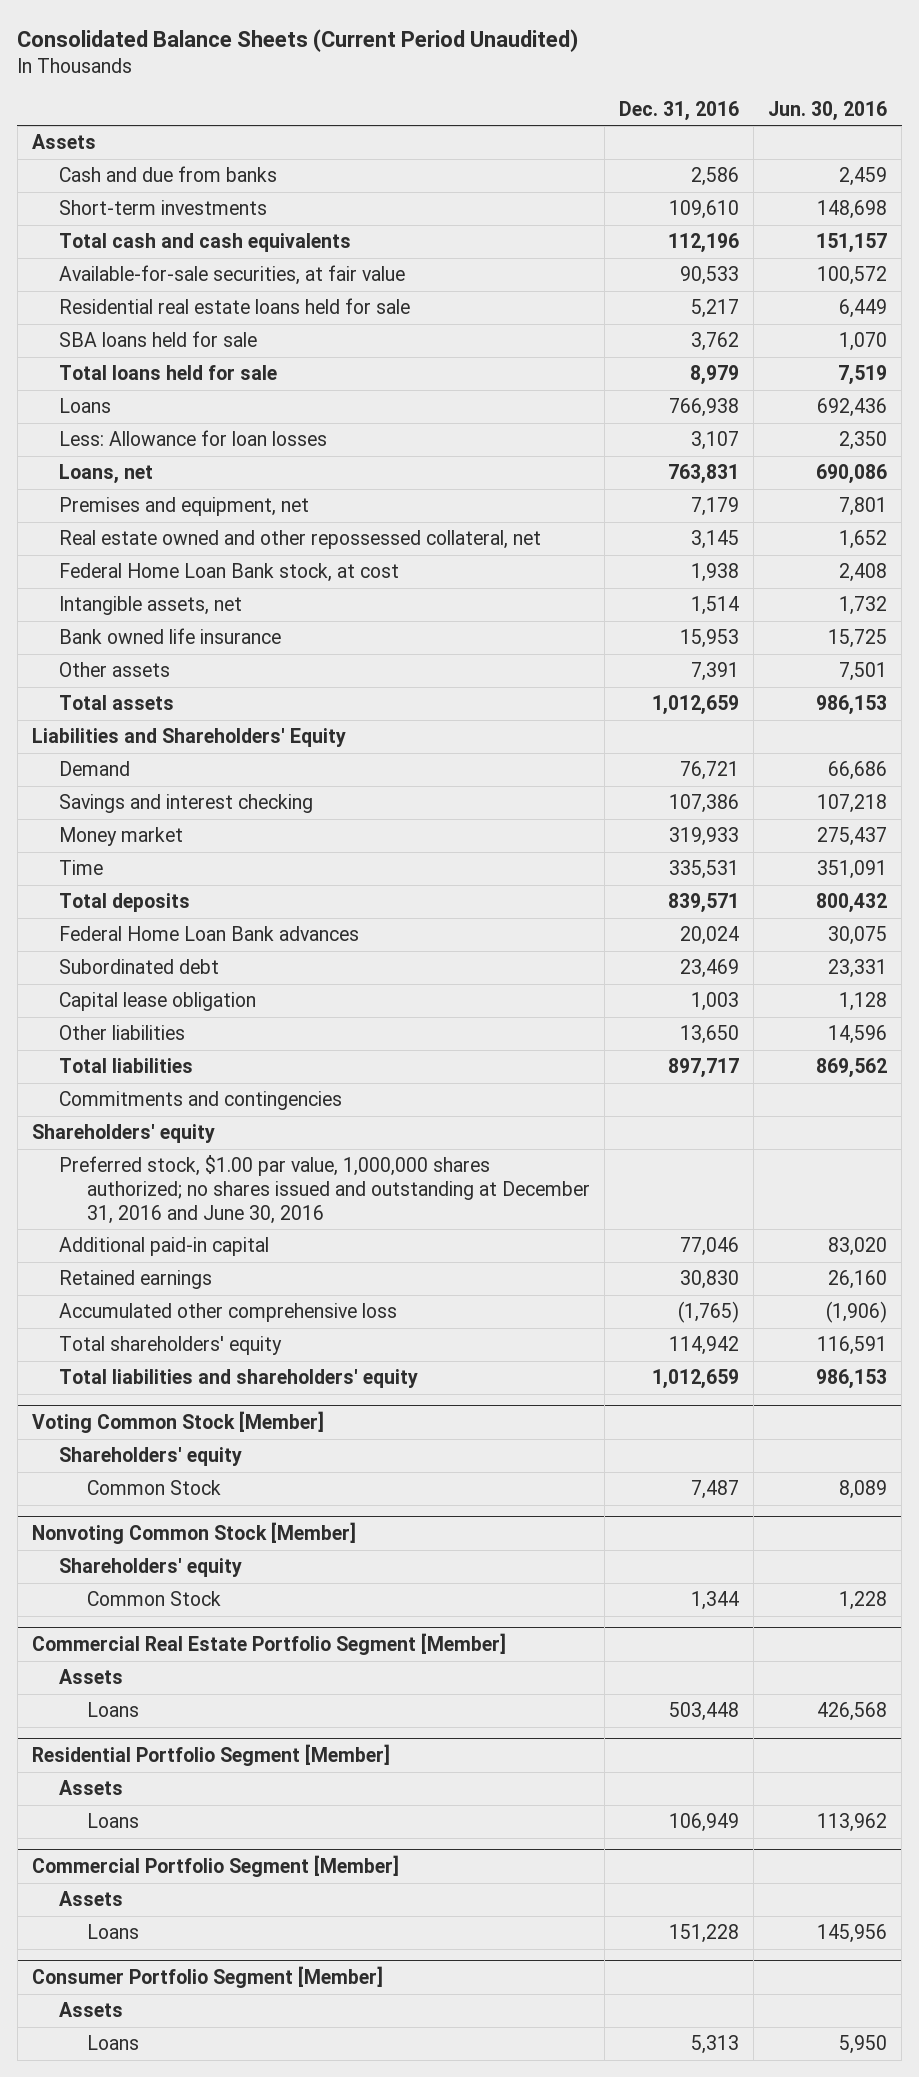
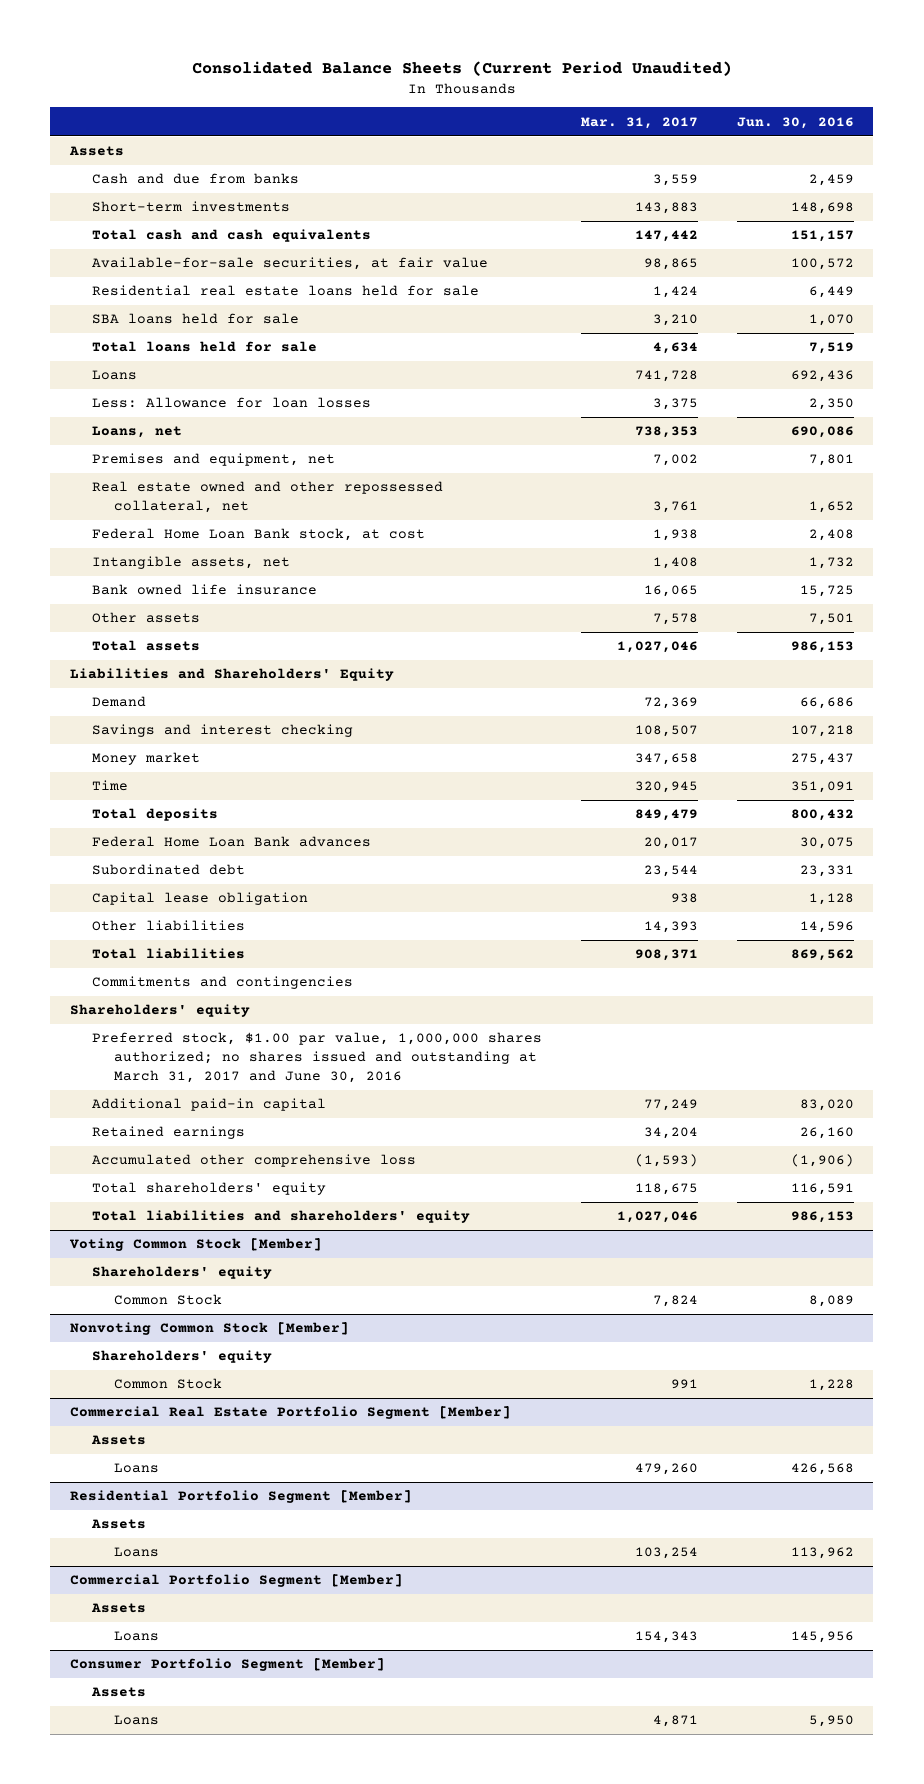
[618,100,739,121] Dec. 31, 2016 -> none
none -> [580,116,698,129] Mar. 31, 2017
[59,1155,590,1224] Preferred stock, $1.00 par value, 1,000,000 shares authorized; no shares issued and outstanding at December 31, 2016 and June 30, 2016 -> [92,1032,543,1083] Preferred stock, $1.00 par value, 1,000,000 shares authorized; no shares issued and outstanding at March 31, 2017 and June 30, 2016

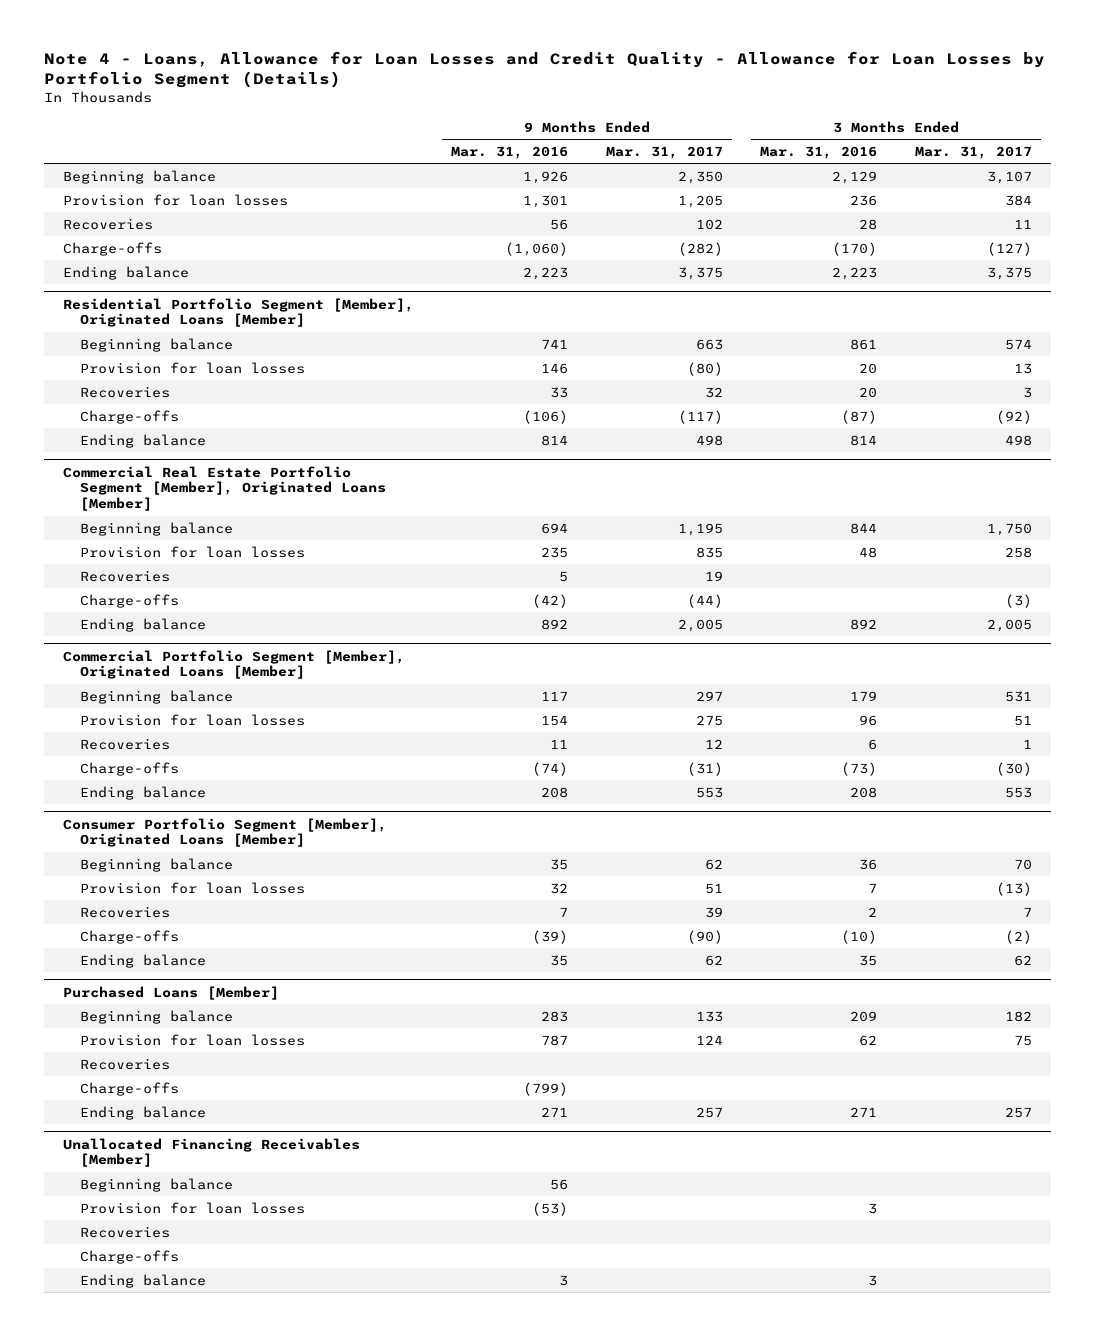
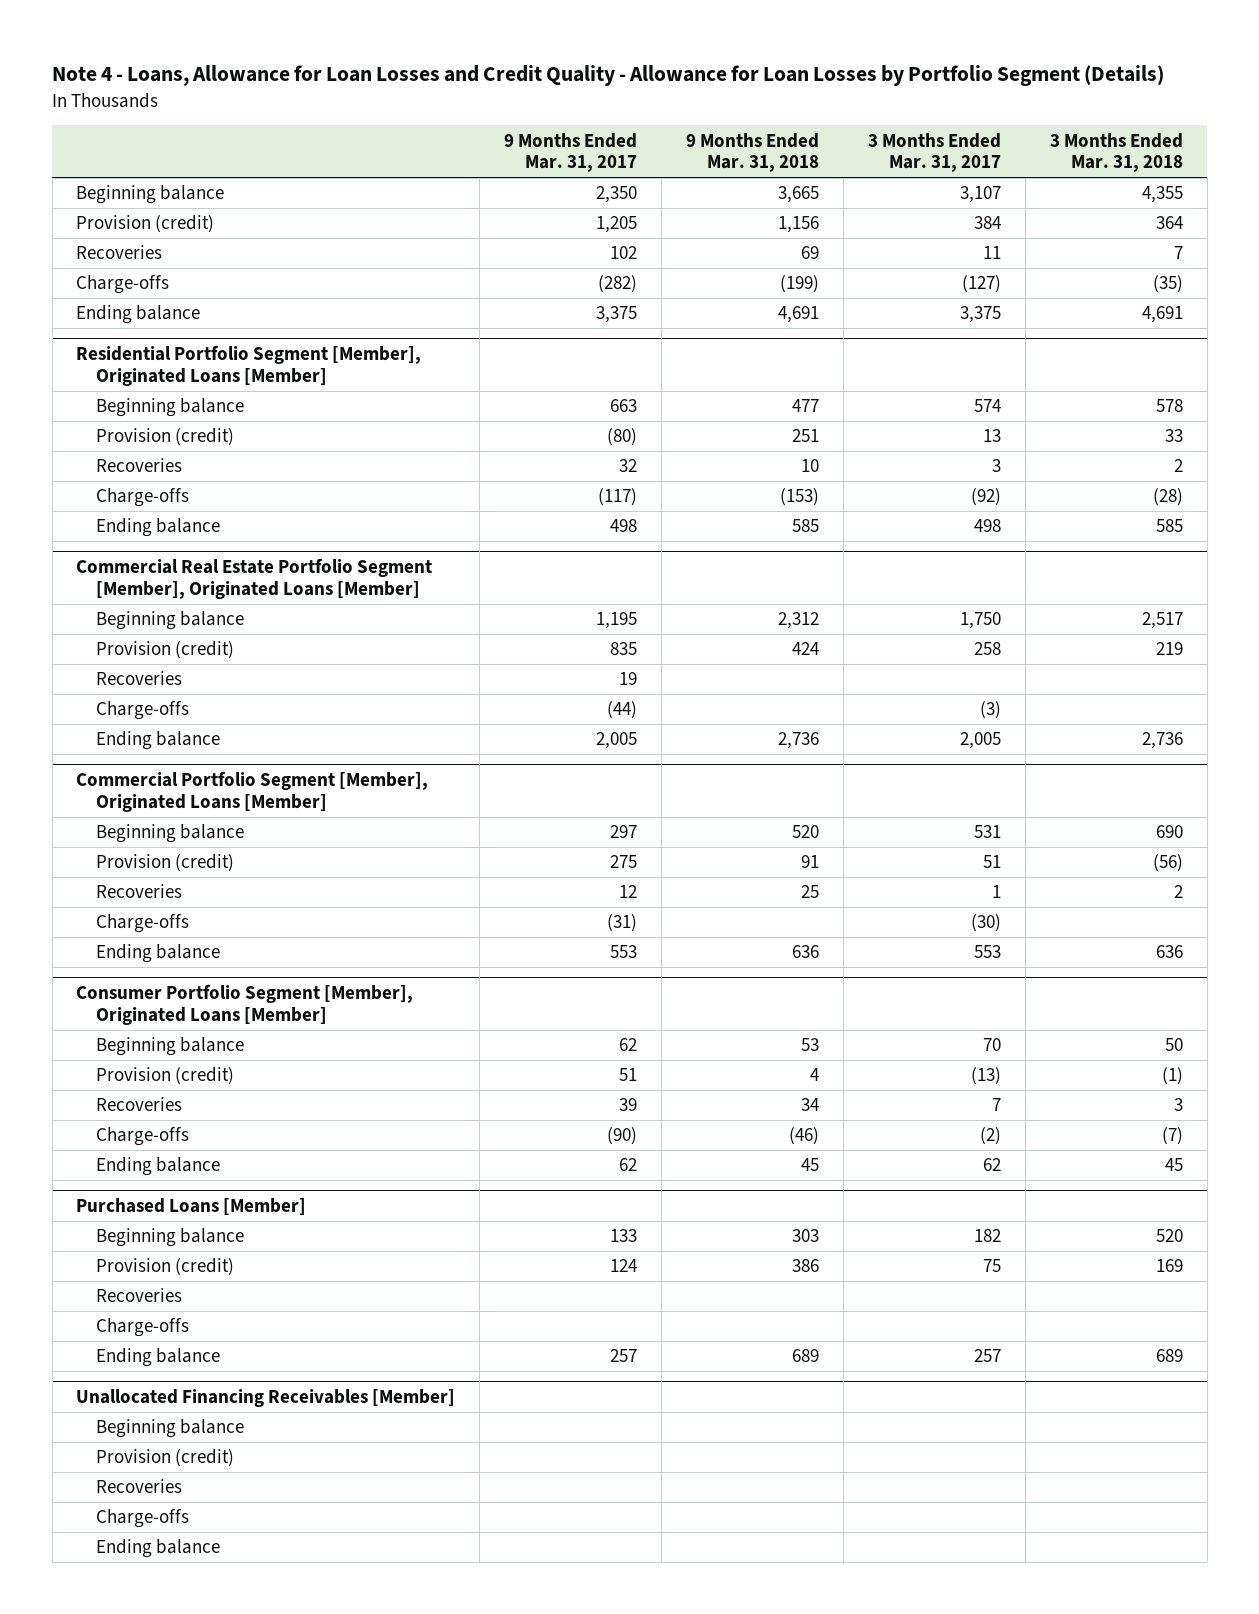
[451,145,569,159] Mar. 31, 2016 -> none
[760,145,878,159] Mar. 31, 2016 -> none
none -> [686,132,820,173] 9 Months Ended Mar. 31, 2018
none -> [1049,132,1183,173] 3 Months Ended Mar. 31, 2018
[62,193,288,206] Provision for loan losses -> [76,215,215,234] Provision (credit)
[79,361,305,374] Provision for loan losses -> [96,428,235,447] Provision (credit)
[79,545,305,558] Provision for loan losses -> [96,641,235,660] Provision (credit)
[79,713,305,726] Provision for loan losses -> [96,854,235,873] Provision (credit)
[79,881,305,894] Provision for loan losses -> [96,1067,235,1086] Provision (credit)
[79,1033,305,1046] Provision for loan losses -> [96,1258,235,1277] Provision (credit)
[79,1201,305,1214] Provision for loan losses -> [96,1449,235,1468] Provision (credit)

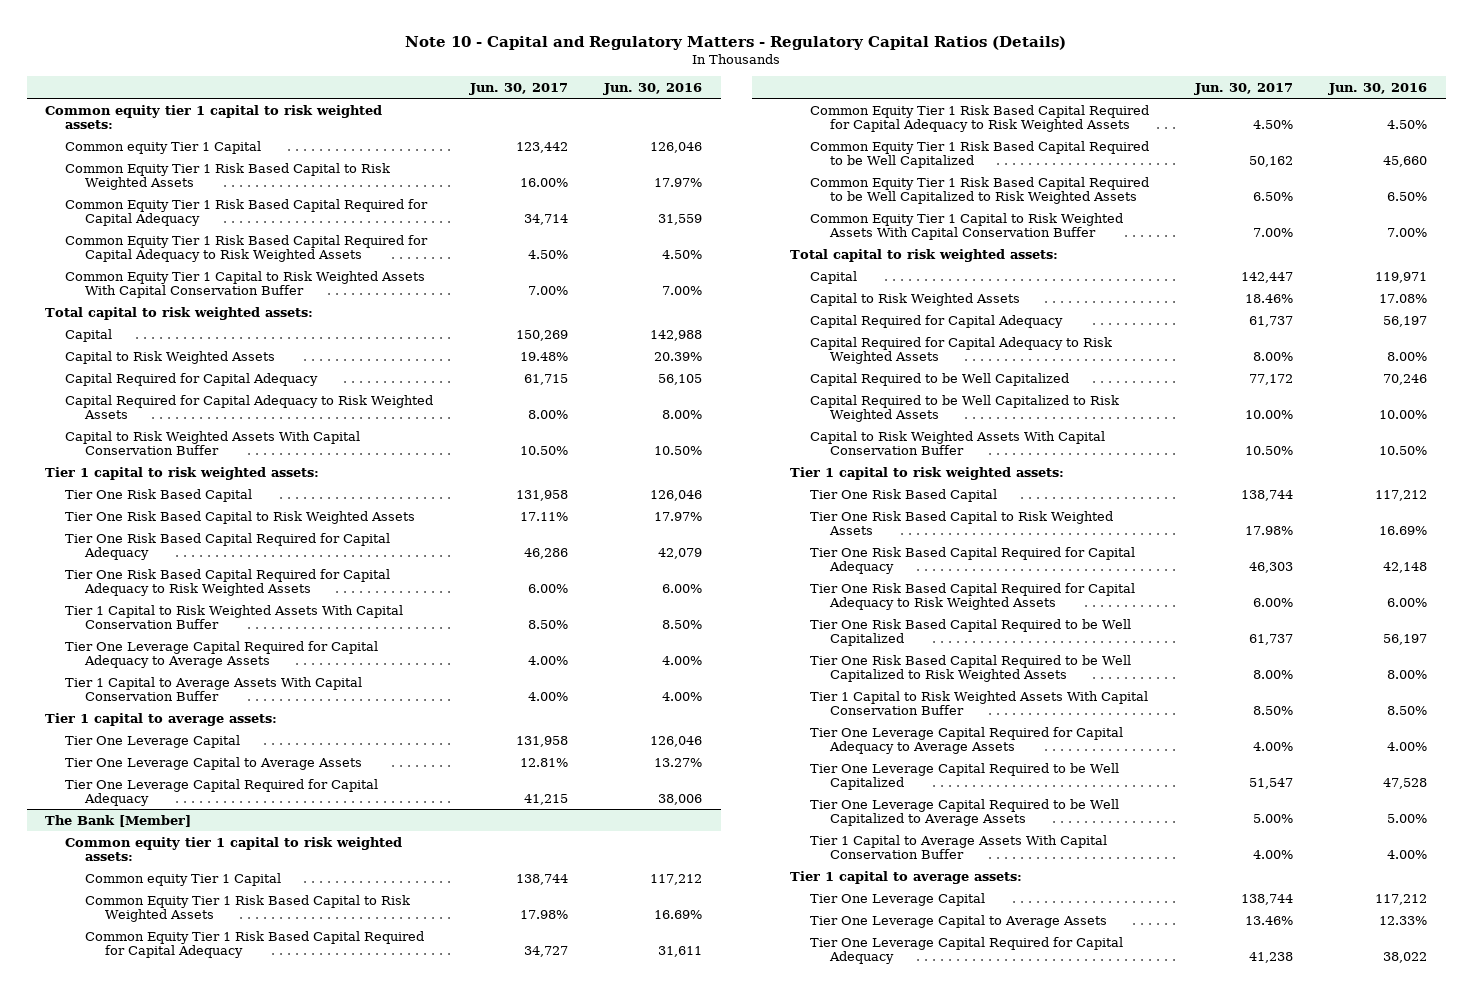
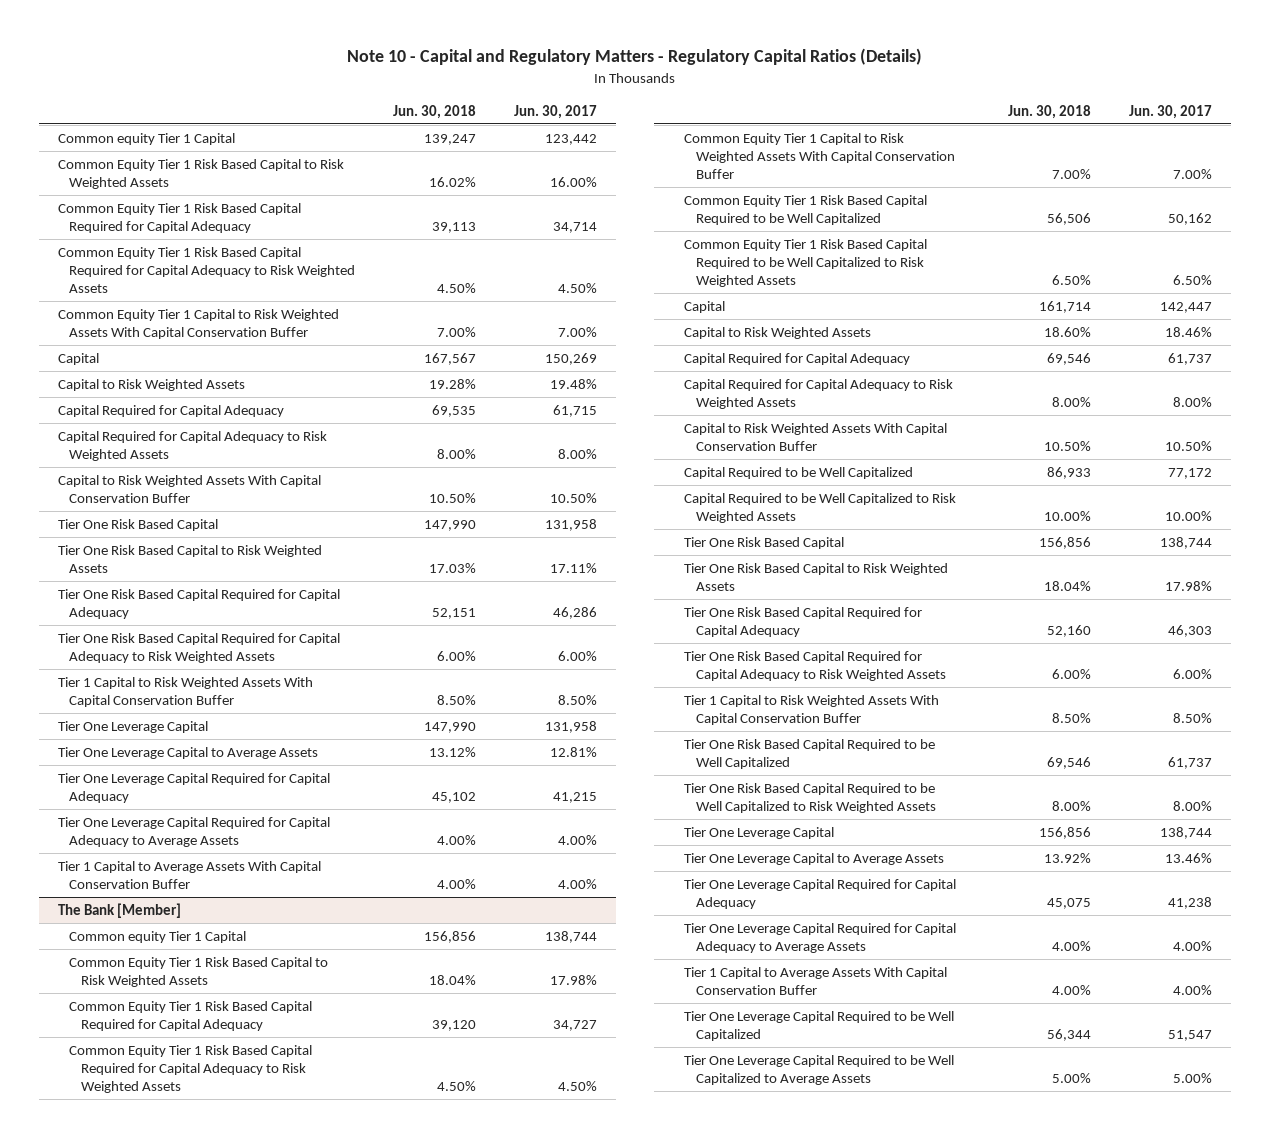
[603,82,703,95] Jun. 30, 2016 -> none
none -> [393,104,477,119] Jun. 30, 2018
[45,104,383,130] Common equity tier 1 capital to risk weighted assets: -> none
[45,306,314,320] Total capital to risk weighted assets: -> none
[45,466,320,480] Tier 1 capital to risk weighted assets: -> none
[45,712,278,726] Tier 1 capital to average assets: -> none
[65,640,379,669] Tier One Leverage Capital Required for Capital Adequacy to Average Assets -> [57,816,330,848] Tier One Leverage Capital Required for Capital Adequacy to Average Assets
[65,676,363,702] Tier 1 Capital to Average Assets With Capital Conservation Buffer -> [57,860,321,890] Tier 1 Capital to Average Assets With Capital Conservation Buffer
[65,836,403,862] Common equity tier 1 capital to risk weighted assets: -> none
[810,212,1124,241] Common Equity Tier 1 Capital to Risk Weighted Assets With Capital Conservation Buffer -> [684,132,956,180] Common Equity Tier 1 Capital to Risk Weighted Assets With Capital Conservation Buffer
[790,248,1059,262] Total capital to risk weighted assets: -> none
[810,430,1106,456] Capital to Risk Weighted Assets With Capital Conservation Buffer -> [684,422,948,452] Capital to Risk Weighted Assets With Capital Conservation Buffer
[790,466,1065,480] Tier 1 capital to risk weighted assets: -> none
[810,690,1149,716] Tier 1 Capital to Risk Weighted Assets With Capital Conservation Buffer -> [684,694,940,726] Tier 1 Capital to Risk Weighted Assets With Capital Conservation Buffer
[790,870,1023,884] Tier 1 capital to average assets: -> none
[810,726,1124,755] Tier One Leverage Capital Required for Capital Adequacy to Average Assets -> [684,922,957,954] Tier One Leverage Capital Required for Capital Adequacy to Average Assets
[810,834,1108,860] Tier 1 Capital to Average Assets With Capital Conservation Buffer -> [684,966,948,996] Tier 1 Capital to Average Assets With Capital Conservation Buffer
[810,762,1120,791] Tier One Leverage Capital Required to be Well Capitalized -> [684,1010,955,1042] Tier One Leverage Capital Required to be Well Capitalized
[810,798,1120,827] Tier One Leverage Capital Required to be Well Capitalized to Average Assets -> [684,1054,955,1086] Tier One Leverage Capital Required to be Well Capitalized to Average Assets

